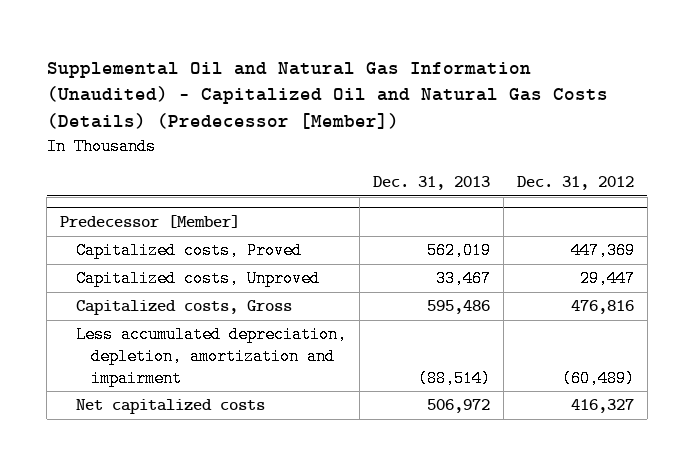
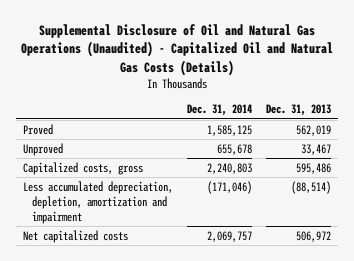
[46,61,608,130] Supplemental Oil and Natural Gas Information (Unaudited) - Capitalized Oil and Natural Gas Costs (Details) (Predecessor [Member]) -> [21,23,334,76] Supplemental Disclosure of Oil and Natural Gas Operations (Unaudited) - Capitalized Oil and Natural Gas Costs (Details)
[516,176,634,191] Dec. 31, 2012 -> none
none -> [187,104,253,117] Dec. 31, 2014
[60,215,241,229] Predecessor [Member] -> none
[75,242,302,260] Capitalized costs, Proved -> [23,123,54,135] Proved
[75,270,320,288] Capitalized costs, Unproved -> [23,142,64,156] Unproved
[75,300,292,316] Capitalized costs, Gross -> [23,161,144,175] Capitalized costs, gross

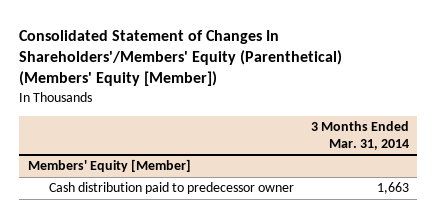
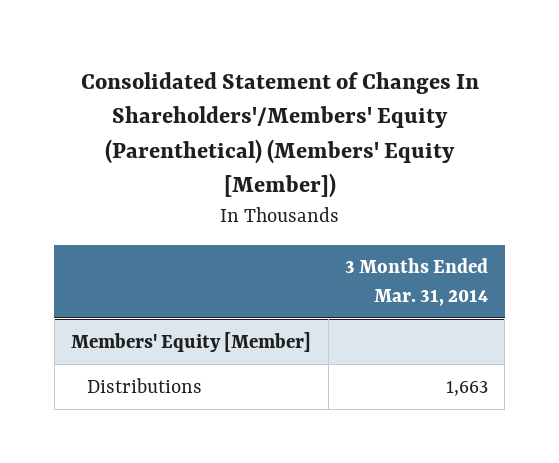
[49,182,295,195] Cash distribution paid to predecessor owner -> [87,377,203,393] Distributions

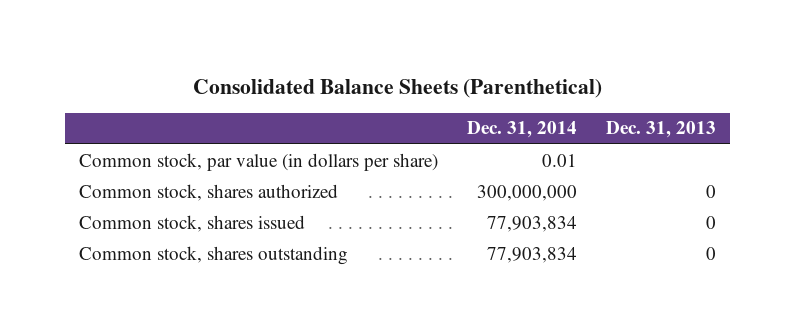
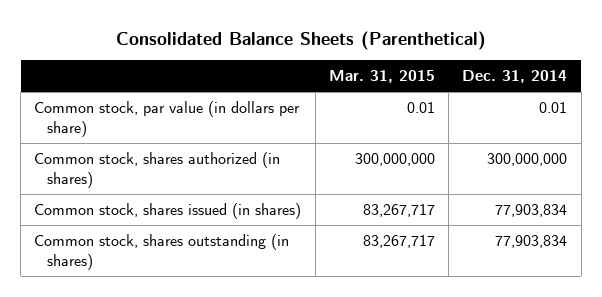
[605,121,716,139] Dec. 31, 2013 -> none
none -> [328,69,435,83] Mar. 31, 2015
[79,183,339,201] Common stock, shares authorized -> [34,151,281,188] Common stock, shares authorized (in shares)
[79,214,306,232] Common stock, shares issued -> [34,202,302,219] Common stock, shares issued (in shares)
[79,245,349,265] Common stock, shares outstanding -> [34,233,290,270] Common stock, shares outstanding (in shares)

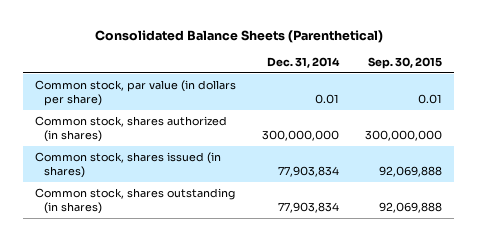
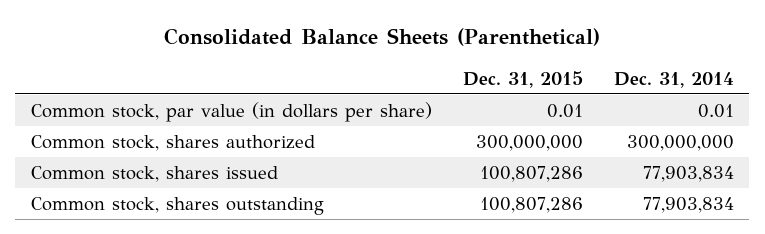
[367,56,442,69] Sep. 30, 2015 -> none
none -> [462,70,583,88] Dec. 31, 2015
[35,116,228,142] Common stock, shares authorized (in shares) -> [30,135,315,152] Common stock, shares authorized
[35,152,222,178] Common stock, shares issued (in shares) -> [30,166,278,183] Common stock, shares issued
[35,188,236,214] Common stock, shares outstanding (in shares) -> [30,197,324,216] Common stock, shares outstanding

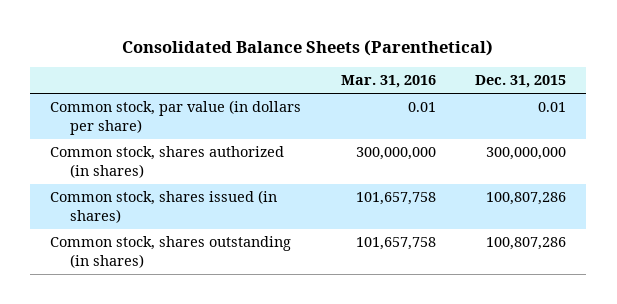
[613,71,734,88] Dec. 31, 2014 -> none
none -> [340,75,436,89] Mar. 31, 2016
[30,135,315,152] Common stock, shares authorized -> [50,146,285,178] Common stock, shares authorized (in shares)
[30,166,278,183] Common stock, shares issued -> [50,190,278,223] Common stock, shares issued (in shares)
[30,197,324,216] Common stock, shares outstanding -> [50,236,292,268] Common stock, shares outstanding (in shares)

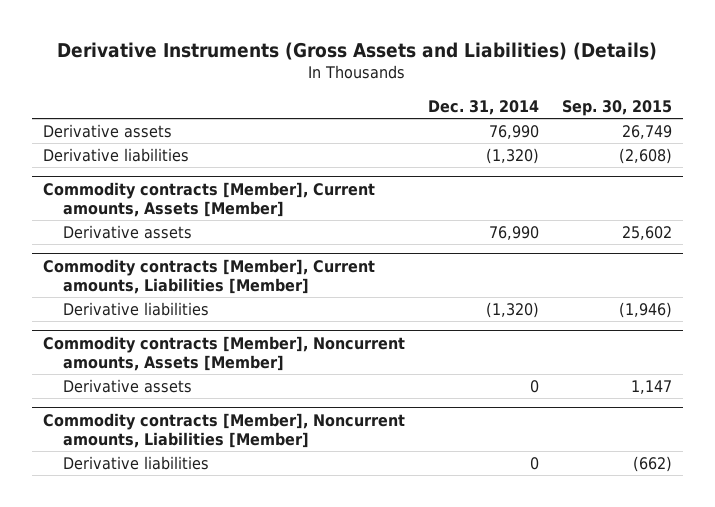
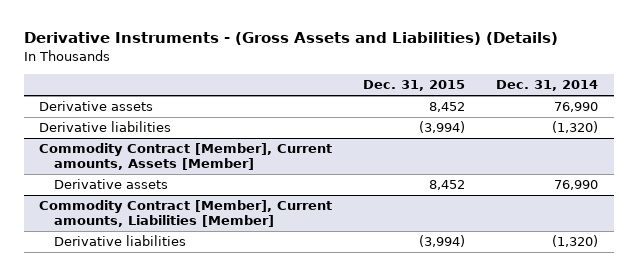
[57,41,658,60] Derivative Instruments (Gross Assets and Liabilities) (Details) -> [23,32,558,46] Derivative Instruments - (Gross Assets and Liabilities) (Details)
[561,100,672,117] Sep. 30, 2015 -> none
none -> [363,80,466,92] Dec. 31, 2015
[43,181,376,218] Commodity contracts [Member], Current amounts, Assets [Member] -> [39,143,333,171] Commodity Contract [Member], Current amounts, Assets [Member]
[43,258,376,295] Commodity contracts [Member], Current amounts, Liabilities [Member] -> [39,200,333,228] Commodity Contract [Member], Current amounts, Liabilities [Member]
[43,335,406,372] Commodity contracts [Member], Noncurrent amounts, Assets [Member] -> none
[63,378,193,393] Derivative assets -> none
[43,412,406,449] Commodity contracts [Member], Noncurrent amounts, Liabilities [Member] -> none
[63,455,210,470] Derivative liabilities -> none

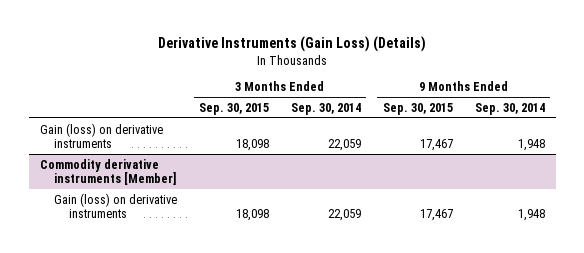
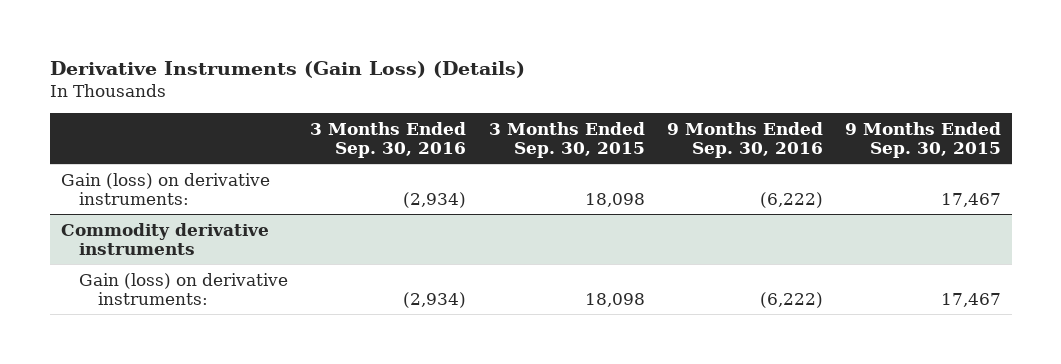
[290,102,361,115] Sep. 30, 2014 -> none
[474,102,545,115] Sep. 30, 2014 -> none
none -> [310,121,467,158] 3 Months Ended Sep. 30, 2016
none -> [666,121,823,158] 9 Months Ended Sep. 30, 2016
[39,122,163,149] Gain (loss) on derivative instruments -> [60,172,270,205] Gain (loss) on derivative instruments:
[39,158,177,186] Commodity derivative instruments [Member] -> [60,222,269,255] Commodity derivative instruments
[54,192,178,219] Gain (loss) on derivative instruments -> [79,272,289,305] Gain (loss) on derivative instruments:

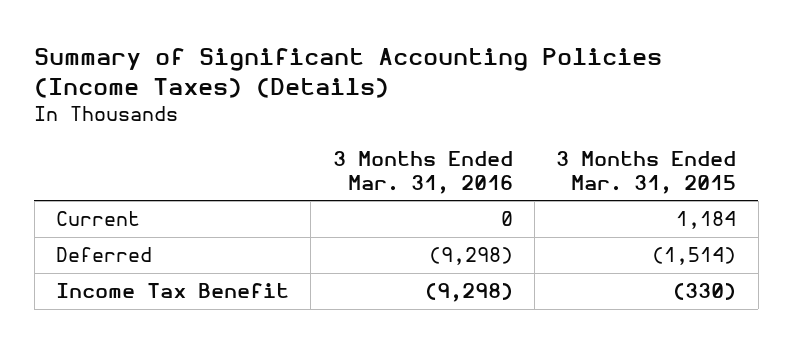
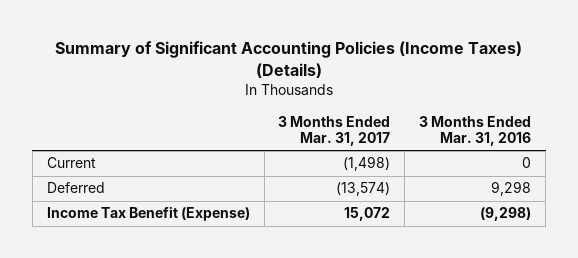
[556,151,737,194] 3 Months Ended Mar. 31, 2015 -> none
none -> [278,115,391,147] 3 Months Ended Mar. 31, 2017
[428,247,513,266] (9,298) -> [491,181,532,197] 9,298
[56,283,290,299] Income Tax Benefit -> [46,206,250,222] Income Tax Benefit (Expense)

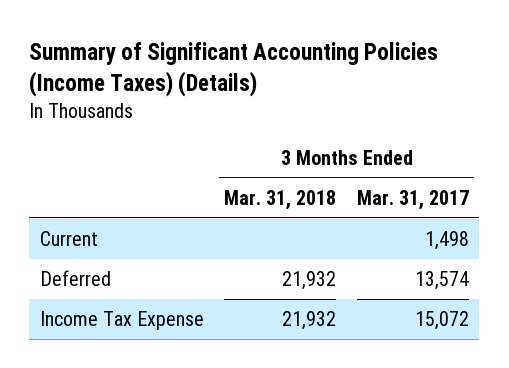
[419,115,532,147] 3 Months Ended Mar. 31, 2016 -> none
none -> [224,189,337,210] Mar. 31, 2018
[343,156,391,172] (1,498) -> [425,231,470,251] 1,498
[336,182,391,197] (13,574) -> [415,271,470,291] 13,574
[46,206,250,222] Income Tax Benefit (Expense) -> [39,311,204,331] Income Tax Expense

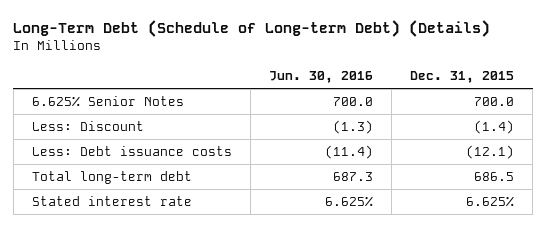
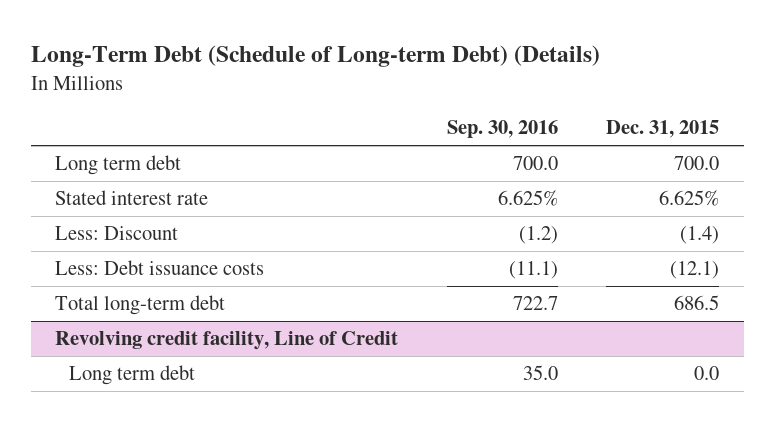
[269,70,374,83] Jun. 30, 2016 -> none
none -> [446,120,558,139] Sep. 30, 2016
[32,95,185,107] 6.625% Senior Notes -> [54,155,181,176] Long term debt
[32,195,193,206] Stated interest rate -> [54,190,208,206] Stated interest rate
none -> [54,331,398,351] Revolving credit facility, Line of Credit
none -> [69,365,196,386] Long term debt

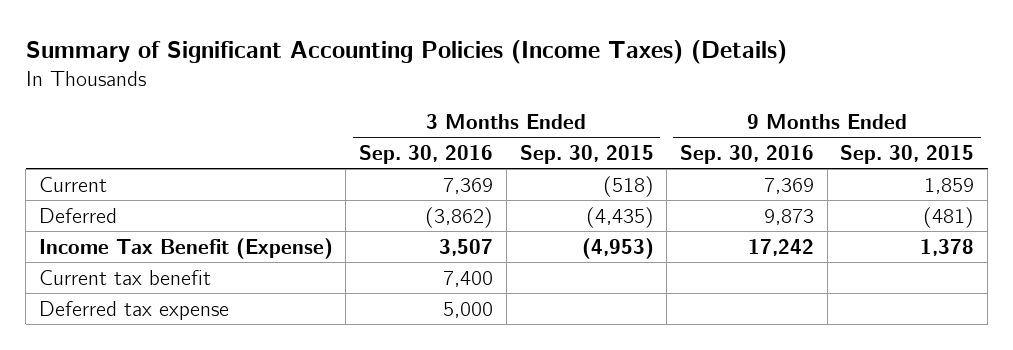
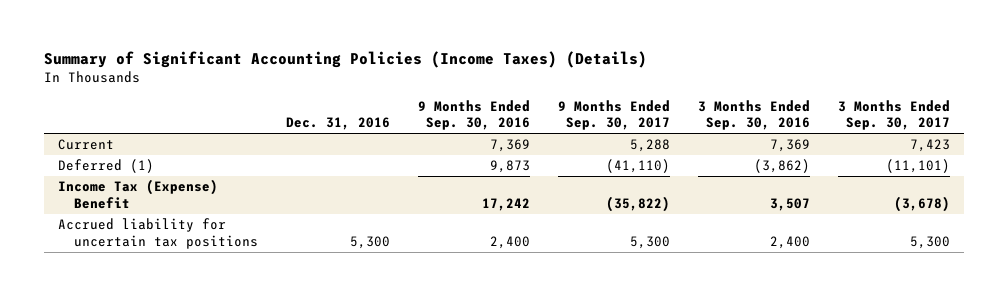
[519,145,654,165] Sep. 30, 2015 -> none
[840,145,975,165] Sep. 30, 2015 -> none
none -> [286,117,391,131] Dec. 31, 2016
none -> [558,99,671,131] 9 Months Ended Sep. 30, 2017
none -> [838,99,951,131] 3 Months Ended Sep. 30, 2017
[38,269,211,285] Current tax benefit -> none
[38,300,229,320] Deferred tax expense -> none
[38,207,117,223] Deferred -> [57,159,154,174] Deferred (1)
[38,237,333,259] Income Tax Benefit (Expense) -> [57,179,218,209] Income Tax (Expense) Benefit
none -> [57,218,259,249] Accrued liability for uncertain tax positions

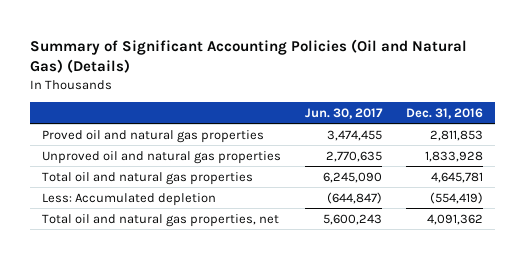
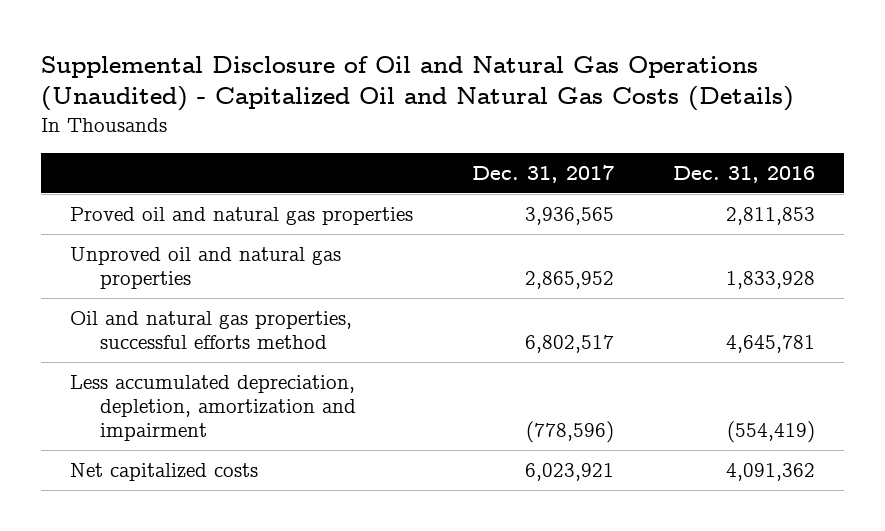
[30,38,468,74] Summary of Significant Accounting Policies (Oil and Natural Gas) (Details) -> [40,55,794,112] Supplemental Disclosure of Oil and Natural Gas Operations (Unaudited) - Capitalized Oil and Natural Gas Costs (Details)
[305,107,384,119] Jun. 30, 2017 -> none
none -> [471,164,614,183] Dec. 31, 2017
[42,171,254,185] Total oil and natural gas properties -> [70,311,353,349] Oil and natural gas properties, successful efforts method
[42,192,217,206] Less: Accumulated depletion -> [70,375,356,441] Less accumulated depreciation, depletion, amortization and impairment
[42,213,280,227] Total oil and natural gas properties, net -> [70,463,259,482] Net capitalized costs

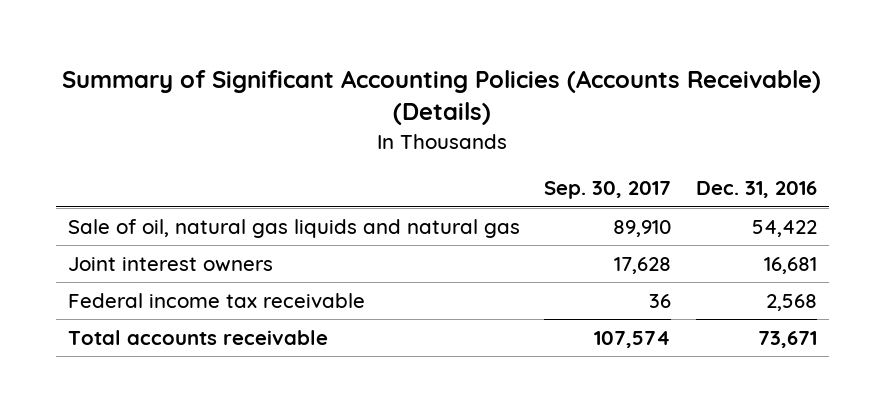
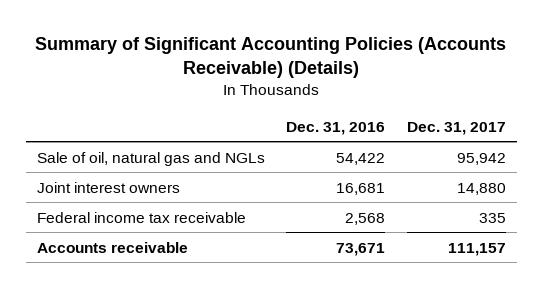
[544,181,672,200] Sep. 30, 2017 -> none
none -> [407,121,507,135] Dec. 31, 2017
[68,219,521,239] Sale of oil, natural gas liquids and natural gas -> [36,151,265,166] Sale of oil, natural gas and NGLs
[68,330,329,346] Total accounts receivable -> [36,241,188,253] Accounts receivable

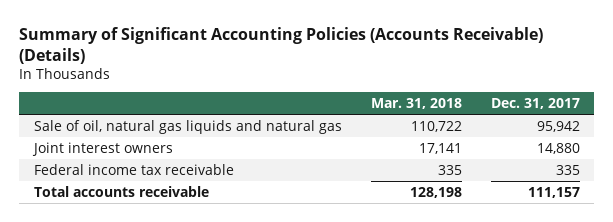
[286,121,386,135] Dec. 31, 2016 -> none
none -> [370,97,462,109] Mar. 31, 2018
[36,151,265,166] Sale of oil, natural gas and NGLs -> [33,119,342,134] Sale of oil, natural gas liquids and natural gas
[36,241,188,253] Accounts receivable -> [33,185,209,197] Total accounts receivable

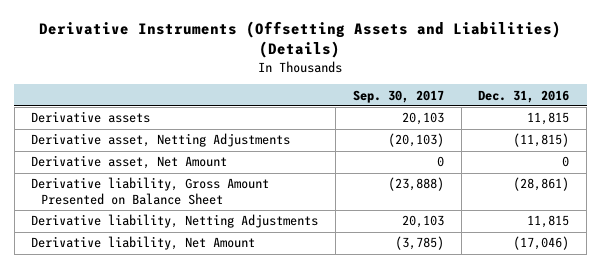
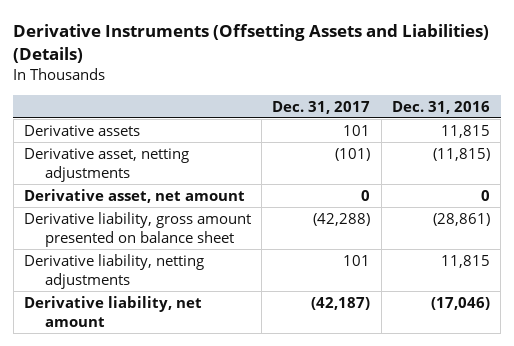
[352,89,444,103] Sep. 30, 2017 -> none
none -> [272,100,371,114] Dec. 31, 2017
[31,133,291,148] Derivative asset, Netting Adjustments -> [24,147,190,182] Derivative asset, netting adjustments
[31,155,228,170] Derivative asset, Net Amount -> [24,188,246,203] Derivative asset, net amount
[31,177,270,205] Derivative liability, Gross Amount Presented on Balance Sheet -> [24,211,252,247] Derivative liability, gross amount presented on balance sheet
[31,214,319,229] Derivative liability, Netting Adjustments -> [24,253,205,289] Derivative liability, netting adjustments
[31,236,256,251] Derivative liability, Net Amount -> [24,295,203,327] Derivative liability, net amount

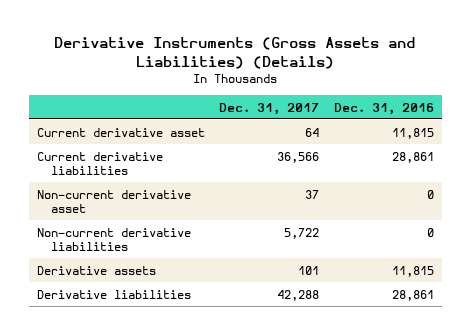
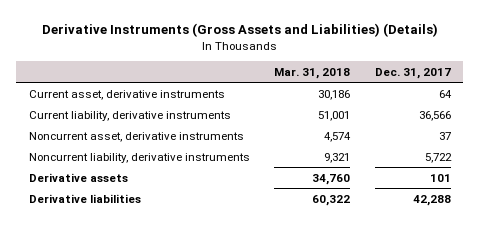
[334,102,435,115] Dec. 31, 2016 -> none
none -> [274,67,351,79] Mar. 31, 2018
[36,127,205,137] Current derivative asset -> [28,89,225,100] Current asset, derivative instruments
[36,151,163,176] Current derivative liabilities -> [28,110,231,121] Current liability, derivative instruments
[36,189,191,214] Non-current derivative asset -> [28,131,244,142] Noncurrent asset, derivative instruments
[36,227,191,252] Non-current derivative liabilities -> [28,152,250,163] Noncurrent liability, derivative instruments

